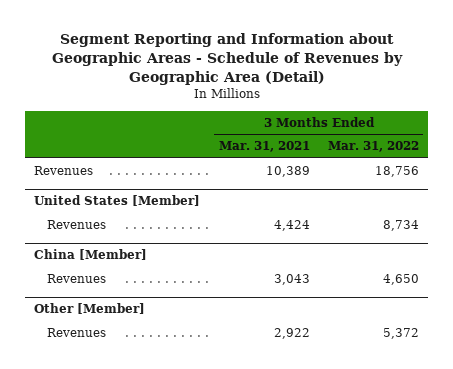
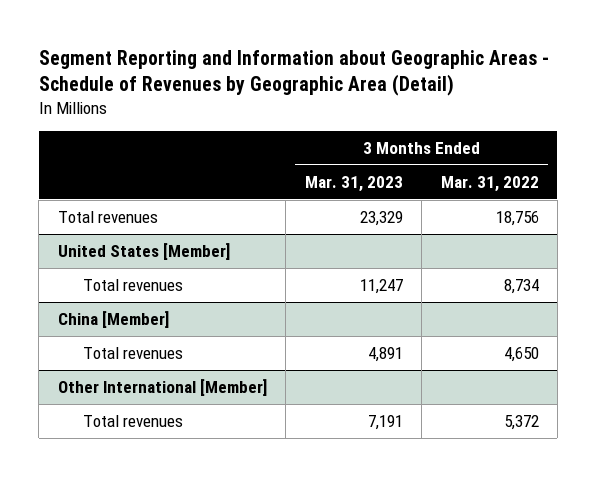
[218,141,310,153] Mar. 31, 2021 -> none
none -> [304,175,403,192] Mar. 31, 2023
[34,166,94,176] Revenues -> [57,210,158,223] Total revenues
[46,220,106,230] Revenues -> [82,278,183,291] Total revenues
[46,274,106,284] Revenues -> [82,346,183,359] Total revenues
[34,303,146,315] Other [Member] -> [57,378,267,396] Other International [Member]
[46,328,106,338] Revenues -> [82,414,183,427] Total revenues

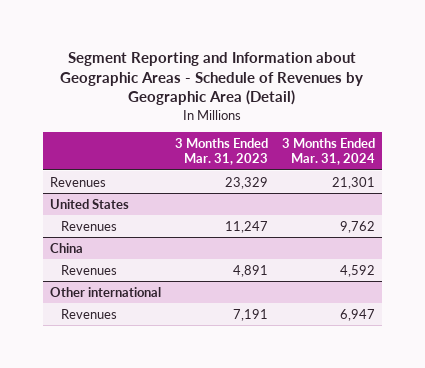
[440,175,539,192] Mar. 31, 2022 -> none
none -> [281,138,375,166] 3 Months Ended Mar. 31, 2024
[57,210,158,223] Total revenues -> [49,176,106,187] Revenues
[57,242,230,260] United States [Member] -> [49,198,129,209] United States
[82,278,183,291] Total revenues -> [60,220,117,231] Revenues
[57,310,169,328] China [Member] -> [49,242,83,253] China
[82,346,183,359] Total revenues -> [60,264,117,275] Revenues
[57,378,267,396] Other International [Member] -> [49,286,161,297] Other international
[82,414,183,427] Total revenues -> [60,308,117,319] Revenues

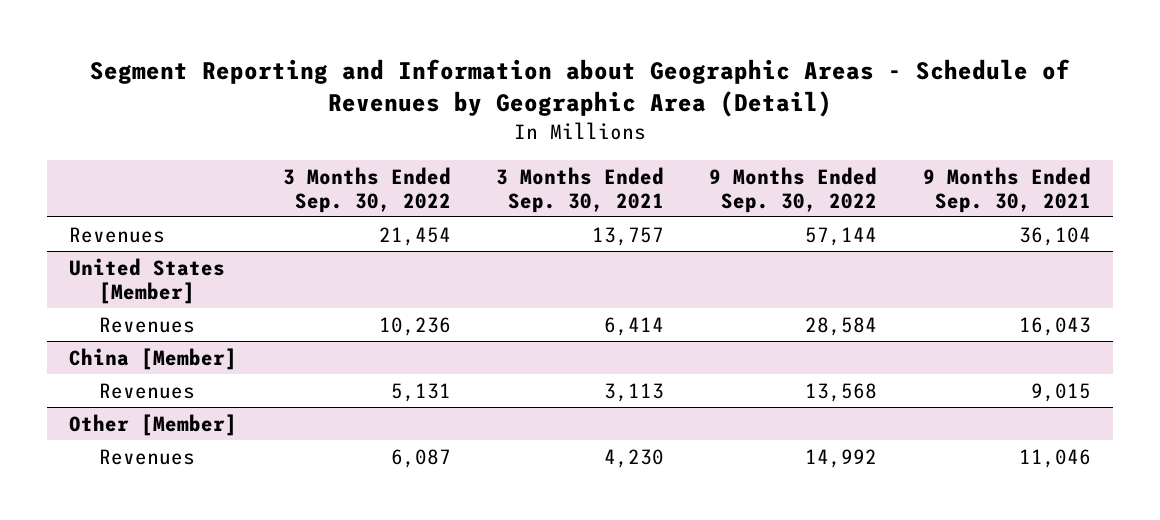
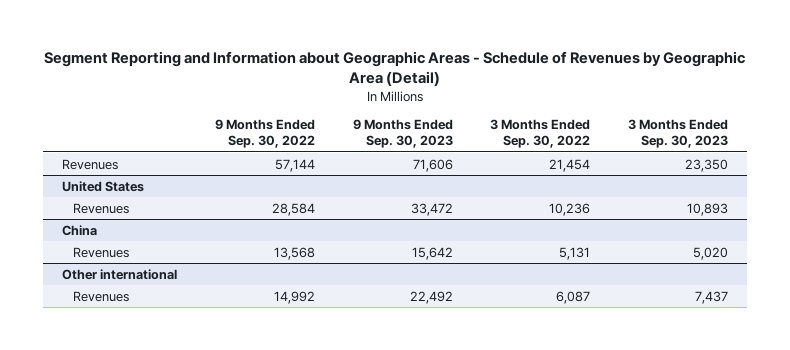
[495,166,664,213] 3 Months Ended Sep. 30, 2021 -> none
[922,166,1091,213] 9 Months Ended Sep. 30, 2021 -> none
none -> [352,119,453,149] 9 Months Ended Sep. 30, 2023
none -> [627,119,728,149] 3 Months Ended Sep. 30, 2023
[69,257,226,304] United States [Member] -> [62,180,145,192] United States
[69,347,238,370] China [Member] -> [62,224,98,236] China
[69,413,238,436] Other [Member] -> [62,268,178,280] Other international

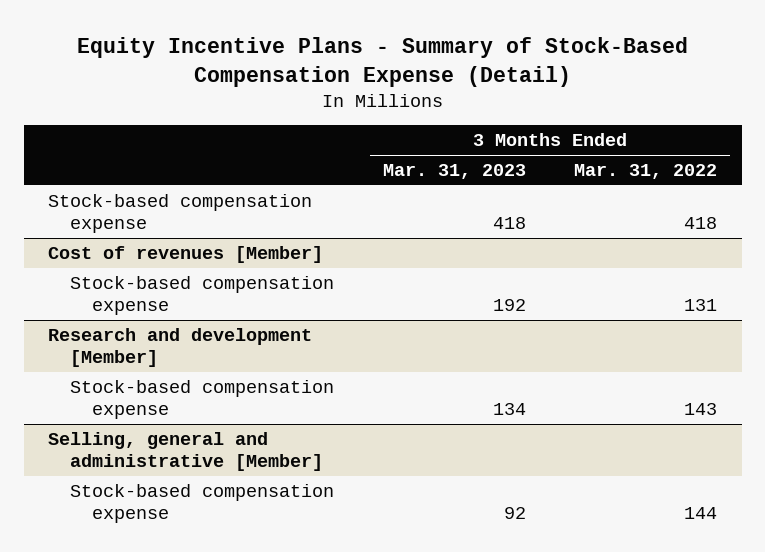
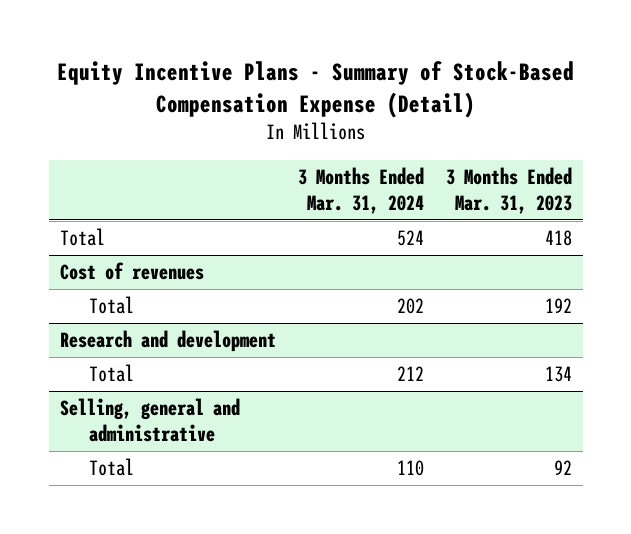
[574,164,718,180] Mar. 31, 2022 -> none
none -> [297,166,424,214] 3 Months Ended Mar. 31, 2024
[47,193,312,234] Stock-based compensation expense -> [59,228,105,247] Total
[47,245,323,263] Cost of revenues [Member] -> [59,262,204,281] Cost of revenues
[69,275,334,316] Stock-based compensation expense -> [89,296,135,315] Total
[47,327,312,368] Research and development [Member] -> [59,330,276,353] Research and development
[69,379,334,420] Stock-based compensation expense -> [89,364,135,383] Total
[47,431,323,472] Selling, general and administrative [Member] -> [59,398,240,443] Selling, general and administrative
[69,483,334,524] Stock-based compensation expense -> [89,458,135,477] Total

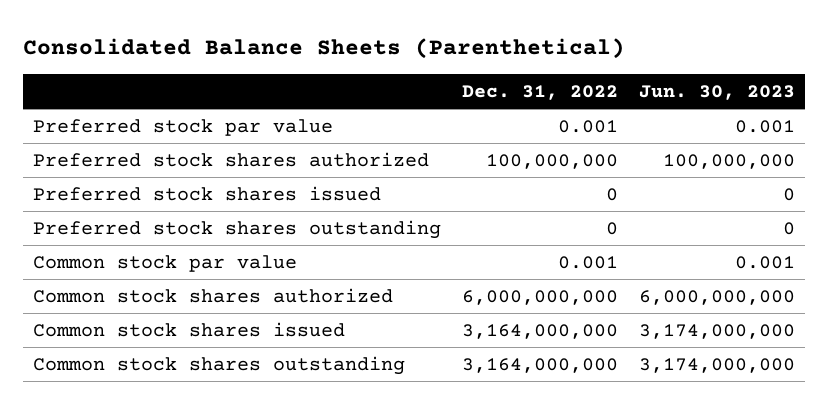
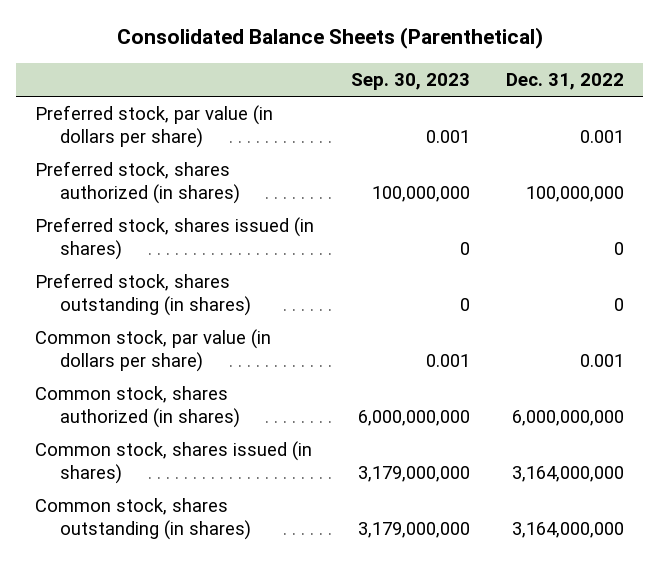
[638,85,795,101] Jun. 30, 2023 -> none
none -> [350,72,470,90] Sep. 30, 2023
[33,118,334,136] Preferred stock par value -> [34,105,273,148] Preferred stock, par value (in dollars per share)
[33,151,430,167] Preferred stock shares authorized -> [34,161,240,204] Preferred stock, shares authorized (in shares)
[33,185,382,201] Preferred stock shares issued -> [34,217,314,260] Preferred stock, shares issued (in shares)
[33,219,442,239] Preferred stock shares outstanding -> [34,273,251,316] Preferred stock, shares outstanding (in shares)
[33,254,298,272] Common stock par value -> [34,329,271,372] Common stock, par value (in dollars per share)
[33,287,394,303] Common stock shares authorized -> [34,386,240,428] Common stock, shares authorized (in shares)
[33,321,346,337] Common stock shares issued -> [34,441,312,484] Common stock, shares issued (in shares)
[33,355,406,375] Common stock shares outstanding -> [34,498,251,540] Common stock, shares outstanding (in shares)

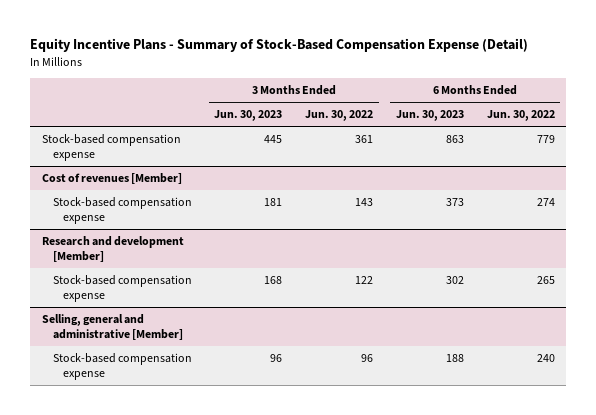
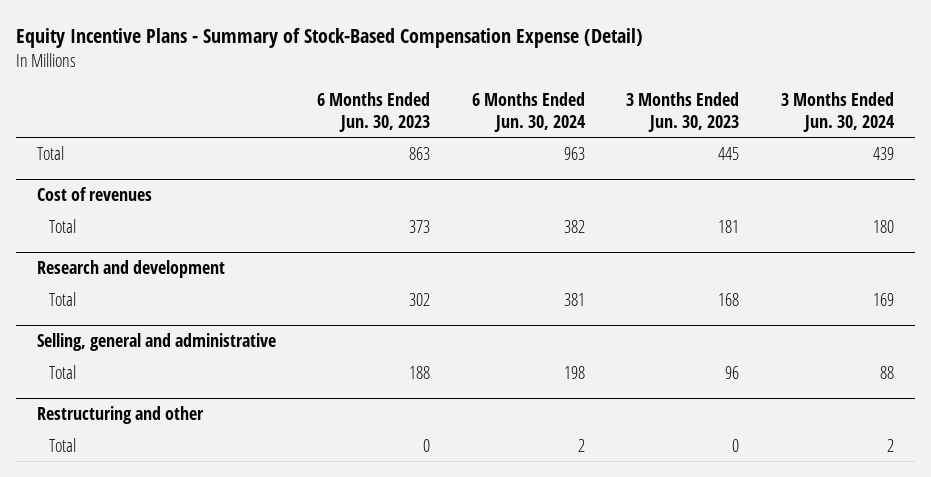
[305,110,374,122] Jun. 30, 2022 -> none
[486,110,555,122] Jun. 30, 2022 -> none
none -> [471,92,586,132] 6 Months Ended Jun. 30, 2024
none -> [780,92,895,132] 3 Months Ended Jun. 30, 2024
[41,134,181,161] Stock-based compensation expense -> [36,145,64,160] Total
[41,173,182,185] Cost of revenues [Member] -> [36,187,152,202] Cost of revenues
[52,197,192,224] Stock-based compensation expense -> [49,218,77,233] Total
[41,236,184,262] Research and development [Member] -> [36,260,225,279] Research and development
[52,275,192,302] Stock-based compensation expense -> [49,291,77,306] Total
[41,314,183,340] Selling, general and administrative [Member] -> [36,333,276,352] Selling, general and administrative
[52,353,192,380] Stock-based compensation expense -> [49,364,77,379] Total
none -> [36,406,204,425] Restructuring and other
none -> [49,437,77,452] Total

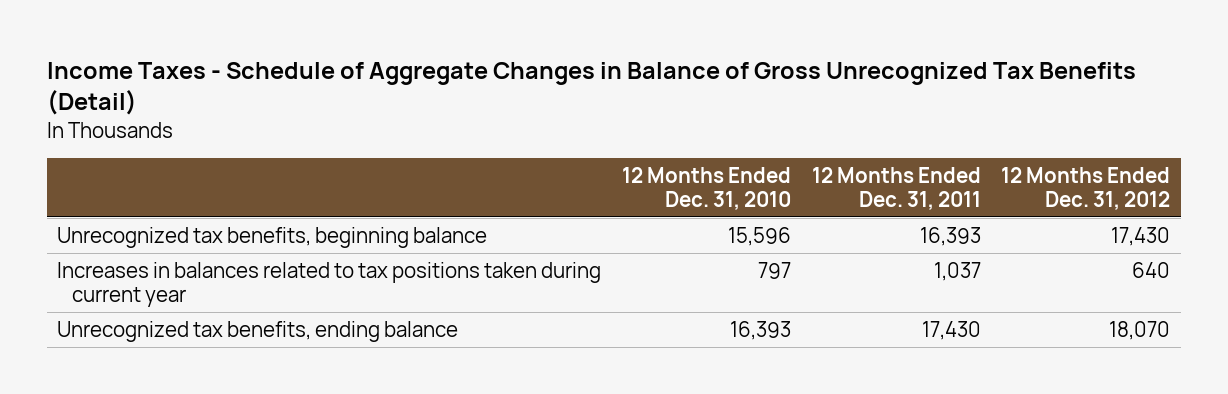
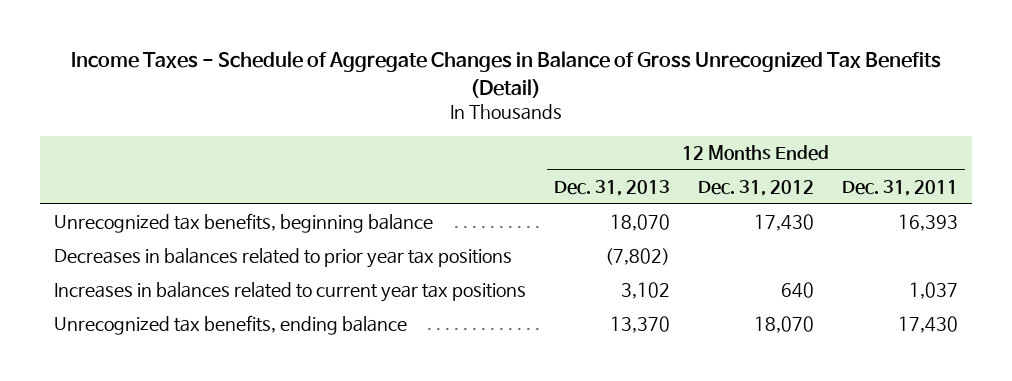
[622,166,792,211] 12 Months Ended Dec. 31, 2010 -> none
none -> [554,180,671,197] Dec. 31, 2013
none -> [54,248,513,269] Decreases in balances related to prior year tax positions
[57,261,602,308] Increases in balances related to tax positions taken during current year -> [54,282,527,303] Increases in balances related to current year tax positions

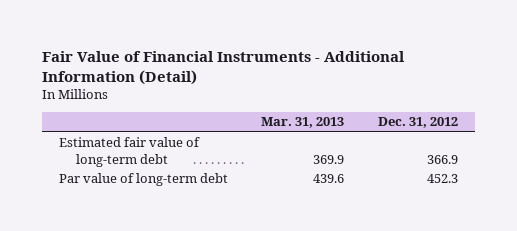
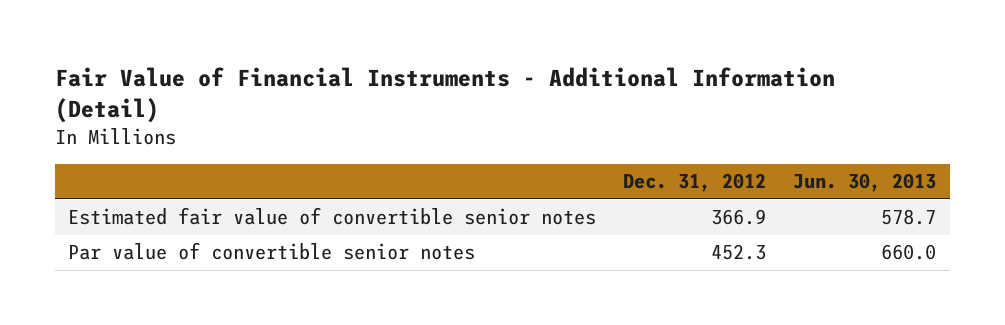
[261,117,345,129] Mar. 31, 2013 -> none
none -> [793,173,937,193] Jun. 30, 2013
[58,137,200,167] Estimated fair value of long-term debt -> [68,207,597,226] Estimated fair value of convertible senior notes
[58,173,228,187] Par value of long-term debt -> [68,242,476,261] Par value of convertible senior notes

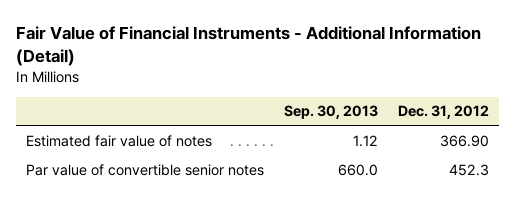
[793,173,937,193] Jun. 30, 2013 -> none
none -> [284,105,379,120] Sep. 30, 2013
[68,207,597,226] Estimated fair value of convertible senior notes -> [26,134,213,147] Estimated fair value of notes
[711,209,767,226] 366.9 -> [440,134,490,147] 366.90

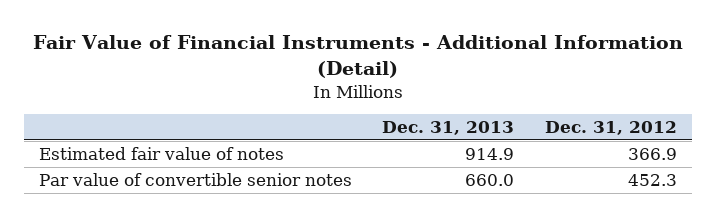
[284,105,379,120] Sep. 30, 2013 -> none
none -> [382,120,515,135] Dec. 31, 2013
[440,134,490,147] 366.90 -> [627,147,677,160] 366.9

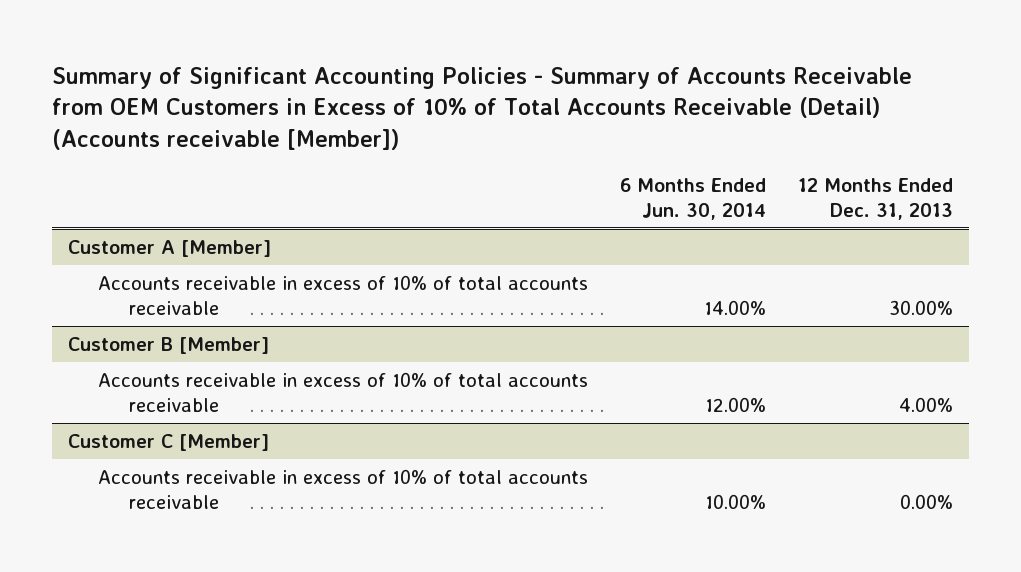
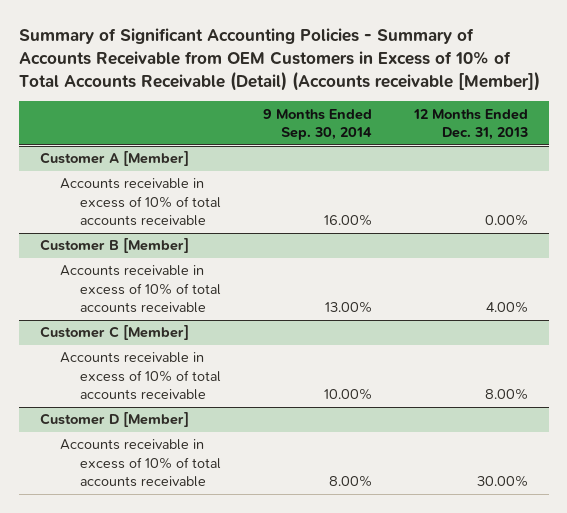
[620,177,767,220] 6 Months Ended Jun. 30, 2014 -> none
none -> [262,108,372,141] 9 Months Ended Sep. 30, 2014
[888,299,953,315] 30.00% -> [484,214,528,227] 0.00%
[899,493,953,509] 0.00% -> [484,388,528,401] 8.00%
none -> [39,412,189,428] Customer D [Member]
none -> [59,439,221,488] Accounts receivable in excess of 10% of total accounts receivable

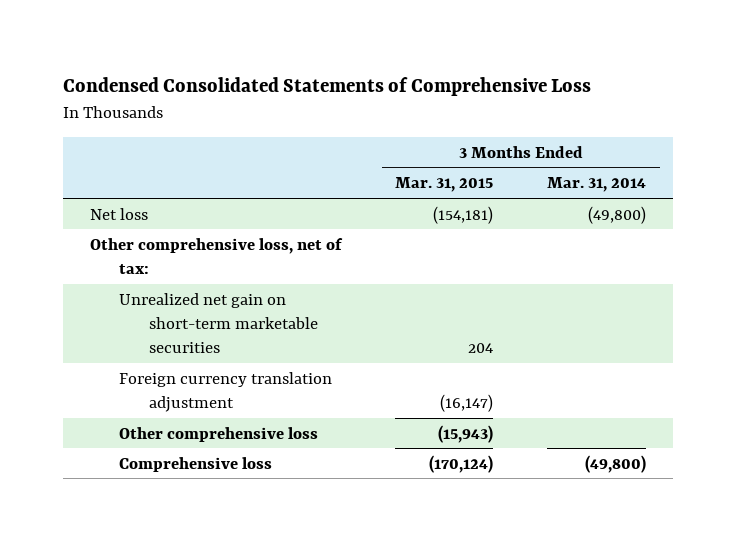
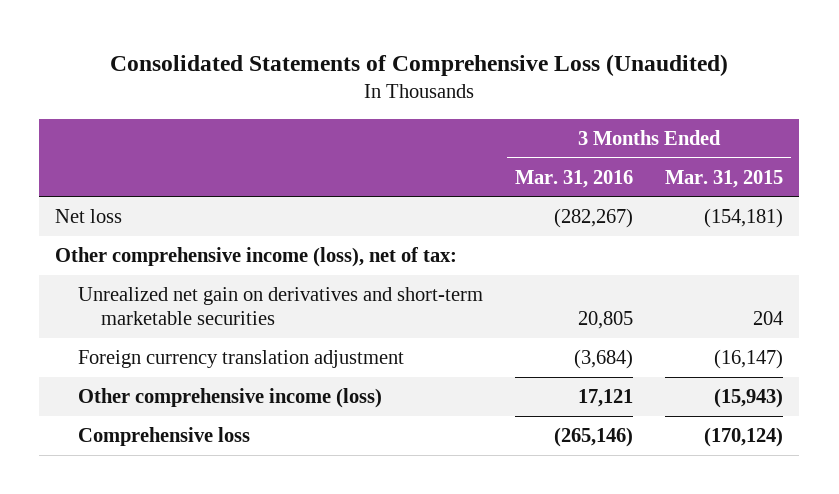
[62,77,591,97] Condensed Consolidated Statements of Comprehensive Loss -> [110,53,729,76] Consolidated Statements of Comprehensive Loss (Unaudited)
[547,177,647,193] Mar. 31, 2014 -> none
none -> [515,169,634,188] Mar. 31, 2016
[89,237,343,274] Other comprehensive loss, net of tax: -> [55,247,458,268] Other comprehensive income (loss), net of tax:
[119,292,318,353] Unrealized net gain on short-term marketable securities -> [78,287,484,326] Unrealized net gain on derivatives and short-term marketable securities
[119,426,319,442] Other comprehensive loss -> [78,388,383,409] Other comprehensive income (loss)

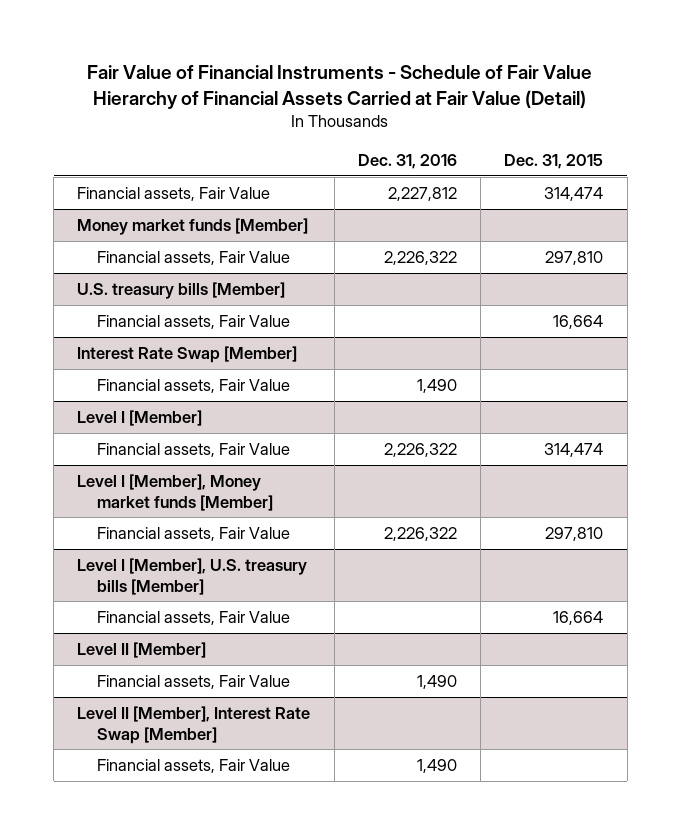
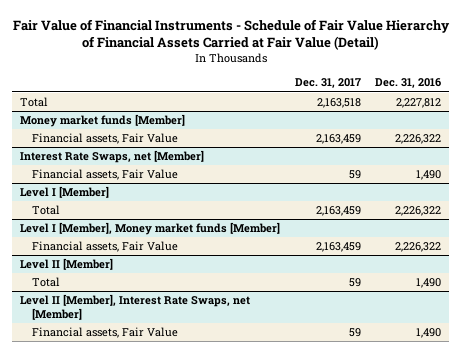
[504,153,604,169] Dec. 31, 2015 -> none
none -> [294,78,361,89] Dec. 31, 2017
[77,186,271,201] Financial assets, Fair Value -> [19,97,48,108] Total
[77,281,286,299] U.S. treasury bills [Member] -> none
[96,314,290,329] Financial assets, Fair Value -> none
[77,345,298,363] Interest Rate Swap [Member] -> [19,150,204,164] Interest Rate Swaps, net [Member]
[96,442,290,457] Financial assets, Fair Value -> [32,205,61,216] Total
[77,557,308,595] Level I [Member], U.S. treasury bills [Member] -> none
[96,610,290,625] Financial assets, Fair Value -> none
[96,674,290,689] Financial assets, Fair Value -> [32,277,61,288] Total
[77,705,311,744] Level II [Member], Interest Rate Swap [Member] -> [19,294,250,320] Level II [Member], Interest Rate Swaps, net [Member]

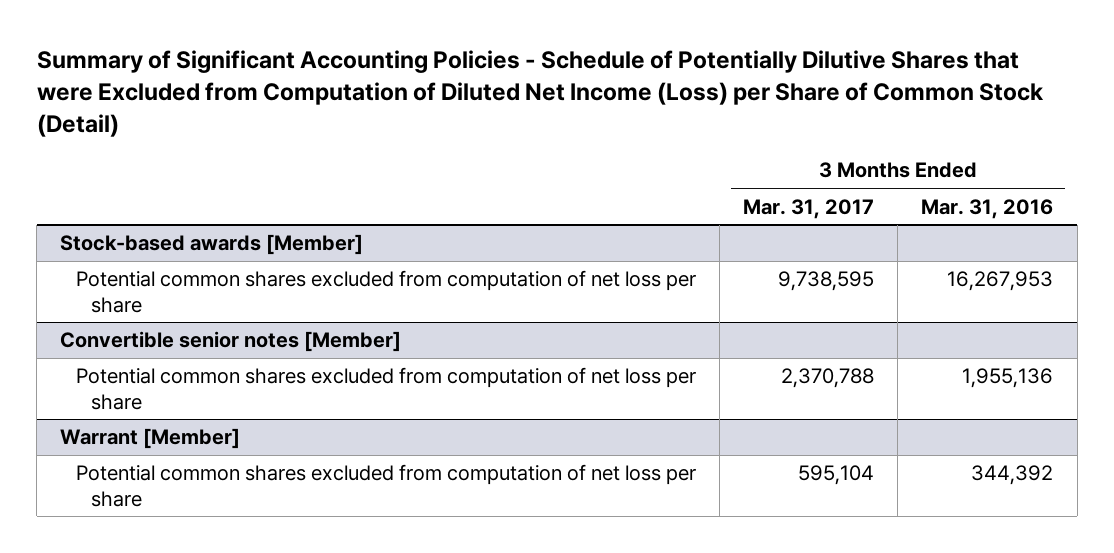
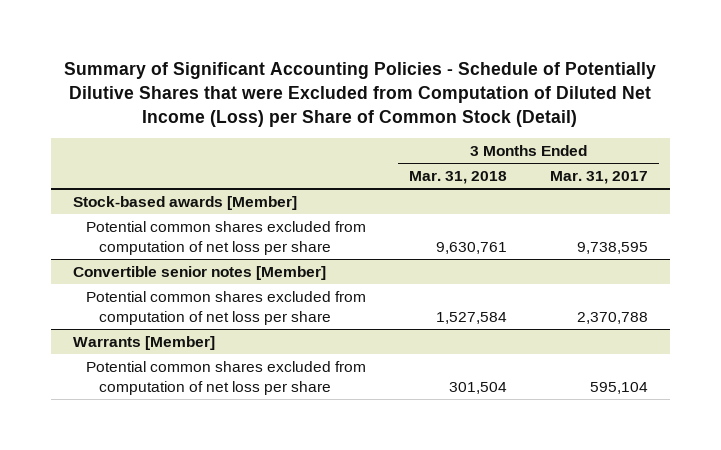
[921,198,1054,219] Mar. 31, 2016 -> none
none -> [409,171,508,185] Mar. 31, 2018
[60,428,241,450] Warrant [Member] -> [72,335,215,350] Warrants [Member]

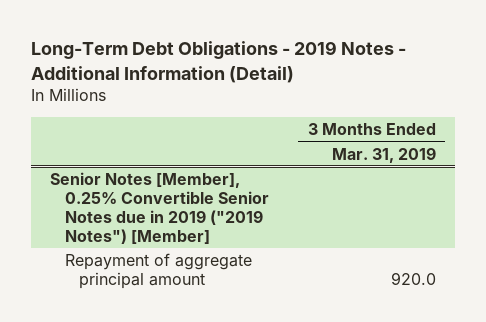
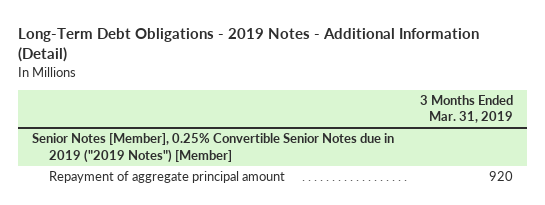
[390,271,436,285] 920.0 -> [489,171,514,182] 920

